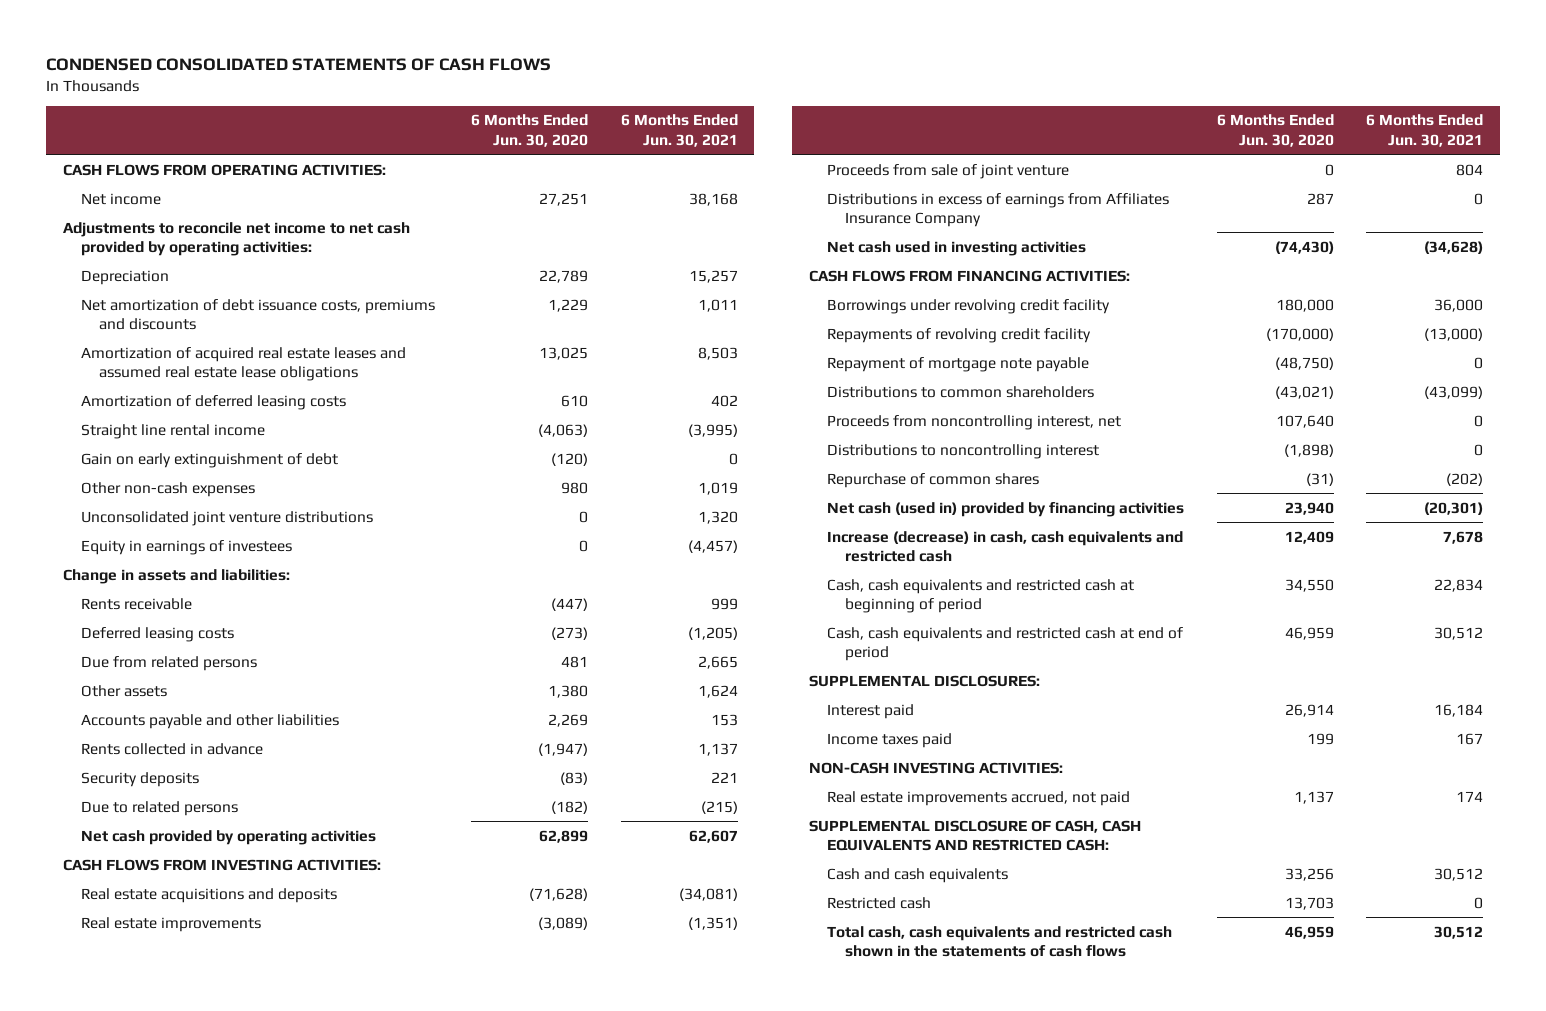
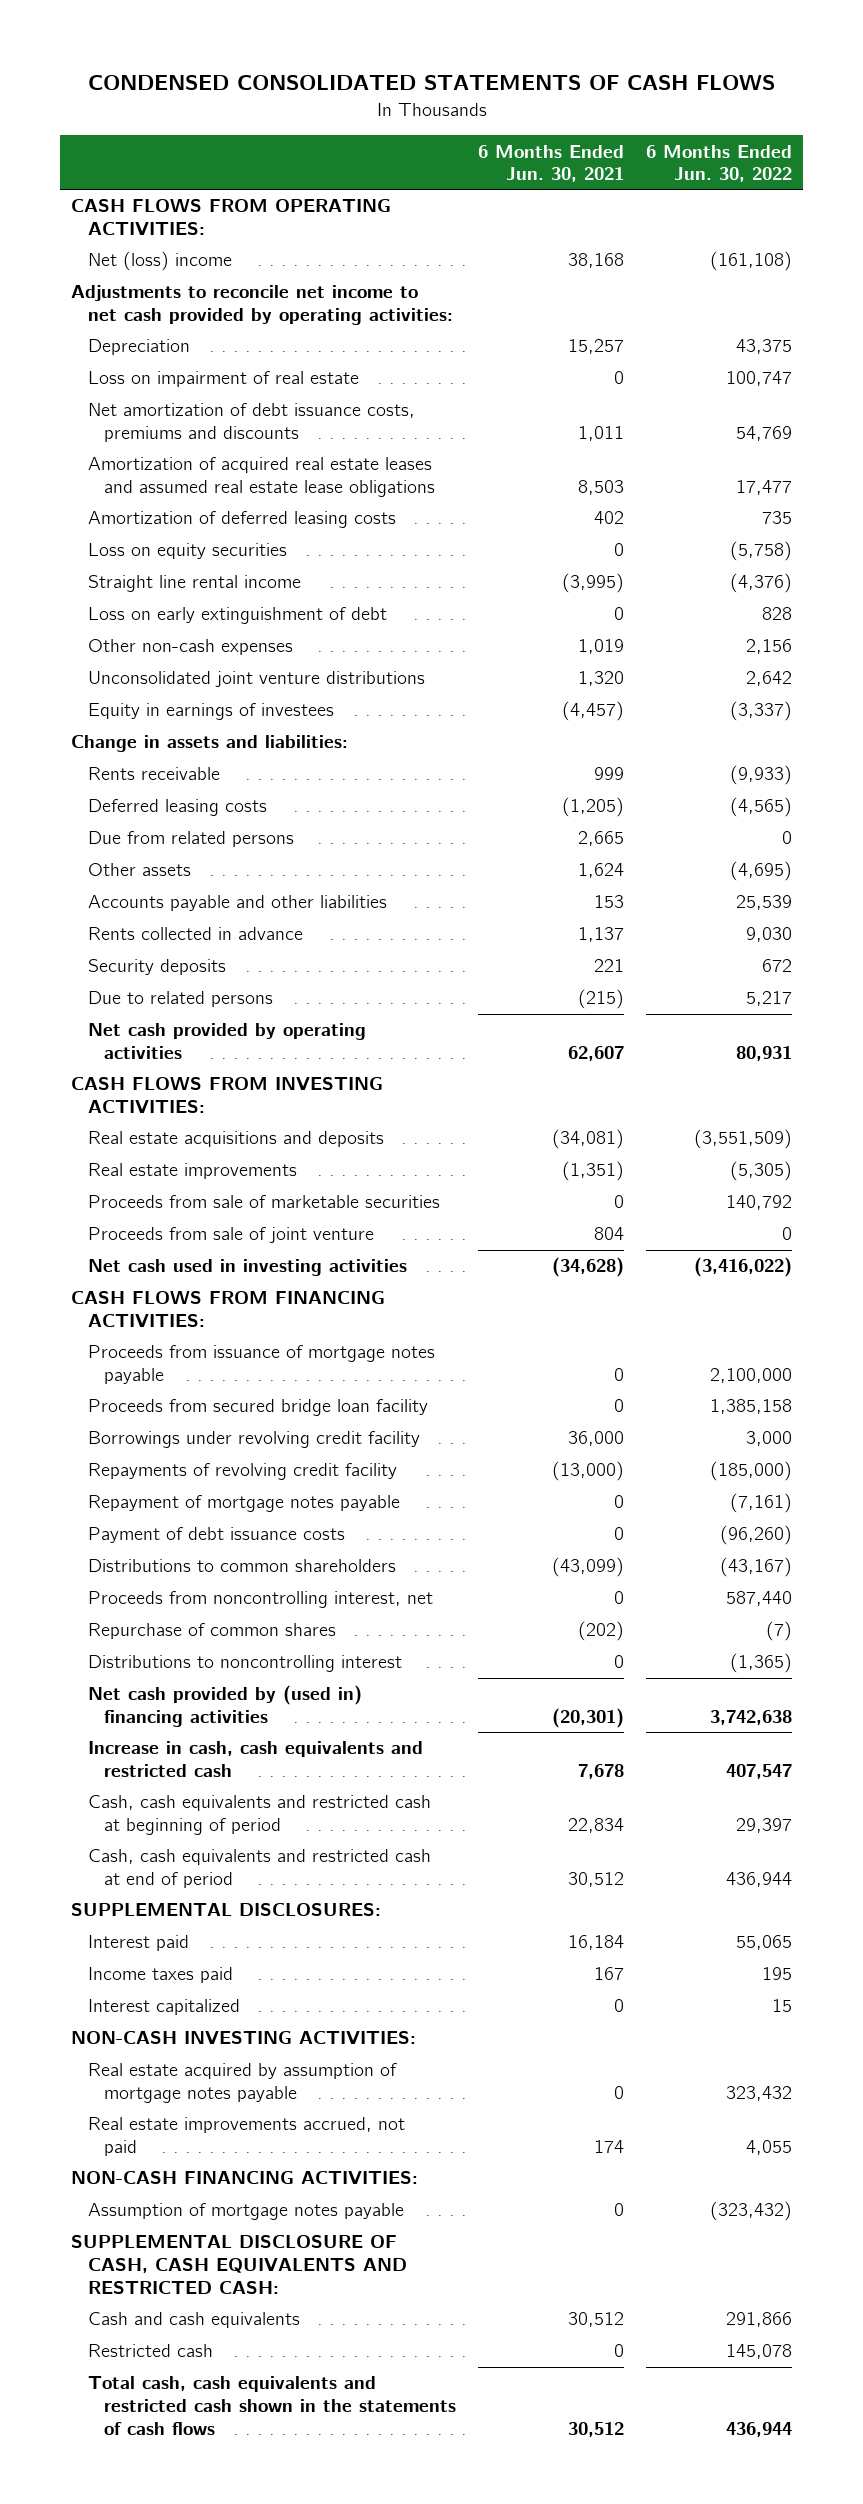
[470,114,588,147] 6 Months Ended Jun. 30, 2020 -> none
none -> [645,144,792,183] 6 Months Ended Jun. 30, 2022
[80,192,161,205] Net income -> [87,251,232,272] Net (loss) income
none -> [87,371,359,388] Loss on impairment of real estate
none -> [87,543,287,560] Loss on equity securities
[80,452,338,468] Gain on early extinguishment of debt -> [87,607,387,625] Loss on early extinguishment of debt
none -> [87,1195,440,1209] Proceeds from sale of marketable securities
[826,192,1169,227] Distributions in excess of earnings from Affiliates Insurance Company -> none
none -> [87,1345,435,1385] Proceeds from issuance of mortgage notes payable
none -> [87,1399,428,1417] Proceeds from secured bridge loan facility
[826,356,1089,372] Repayment of mortgage note payable -> [87,1495,400,1513] Repayment of mortgage notes payable
none -> [87,1527,345,1544] Payment of debt issuance costs
[826,443,1099,459] Distributions to noncontrolling interest -> [87,1655,402,1673] Distributions to noncontrolling interest
[826,501,1184,517] Net cash (used in) provided by financing activities -> [87,1685,362,1728] Net cash provided by (used in) financing activities
[826,530,1183,562] Increase (decrease) in cash, cash equivalents and restricted cash -> [87,1741,423,1778] Increase in cash, cash equivalents and restricted cash
none -> [87,1999,240,2016] Interest capitalized
none -> [87,2063,397,2104] Real estate acquired by assumption of mortgage notes payable
none -> [71,2171,419,2185] NON-CASH FINANCING ACTIVITIES:
none -> [87,2203,404,2221] Assumption of mortgage notes payable

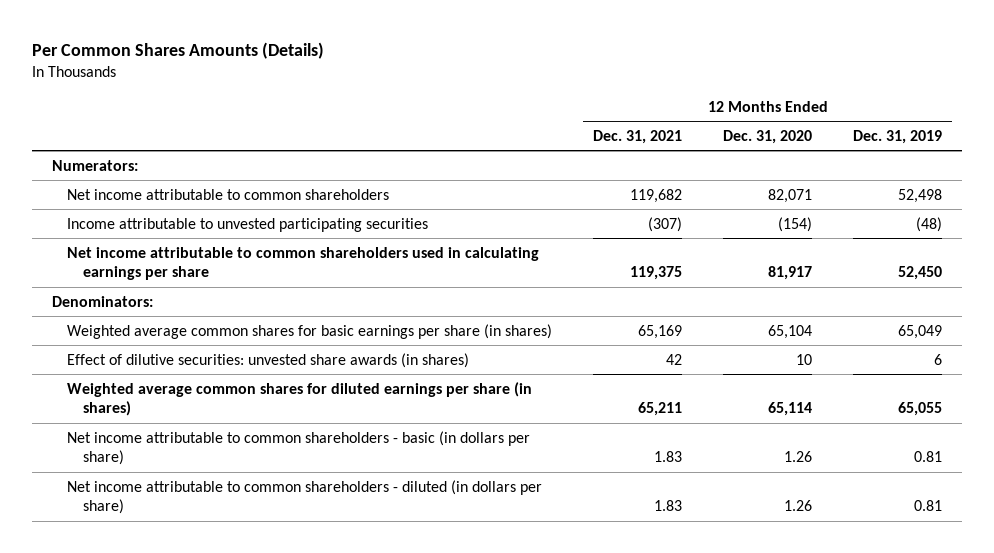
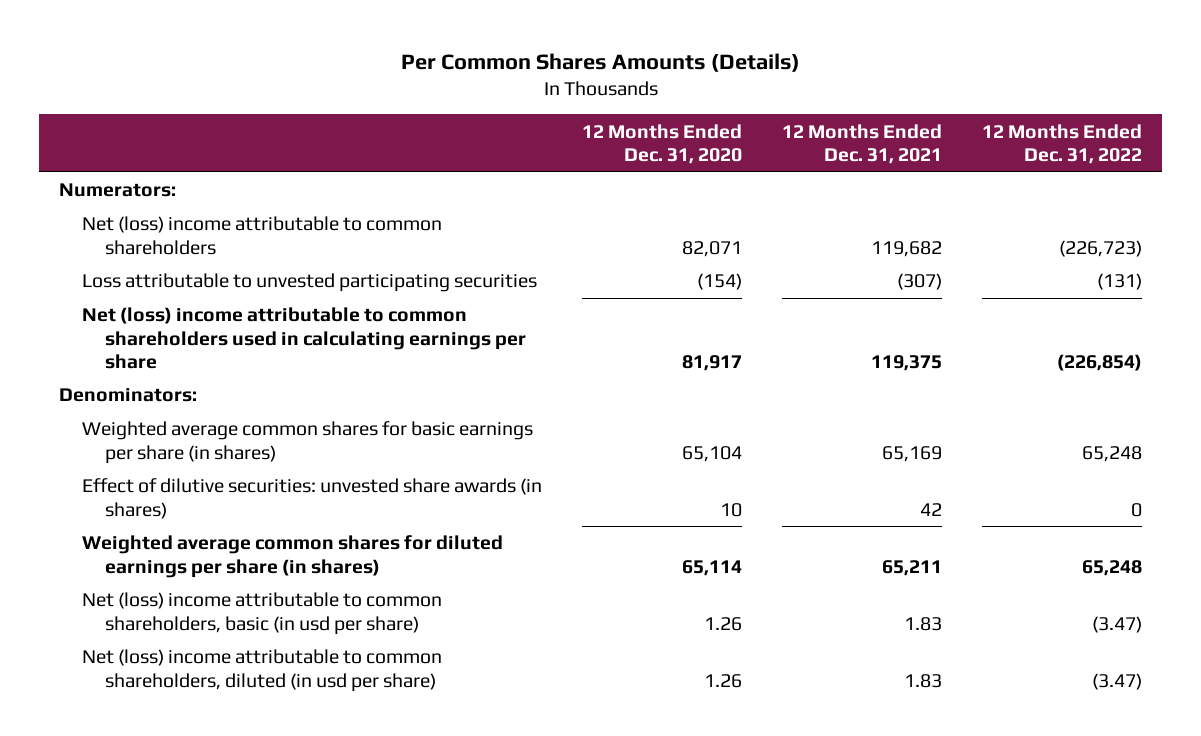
[852,129,942,144] Dec. 31, 2019 -> none
none -> [982,123,1143,164] 12 Months Ended Dec. 31, 2022
[67,188,390,200] Net income attributable to common shareholders -> [81,216,442,255] Net (loss) income attributable to common shareholders
[67,217,429,232] Income attributable to unvested participating securities -> [81,273,537,293] Loss attributable to unvested participating securities
[67,246,540,281] Net income attributable to common shareholders used in calculating earnings per share -> [81,307,526,369] Net (loss) income attributable to common shareholders used in calculating earnings per share
[67,430,531,466] Net income attributable to common shareholders - basic (in dollars per share) -> [81,592,442,635] Net (loss) income attributable to common shareholders, basic (in usd per share)
[67,479,543,515] Net income attributable to common shareholders - diluted (in dollars per share) -> [81,649,442,692] Net (loss) income attributable to common shareholders, diluted (in usd per share)

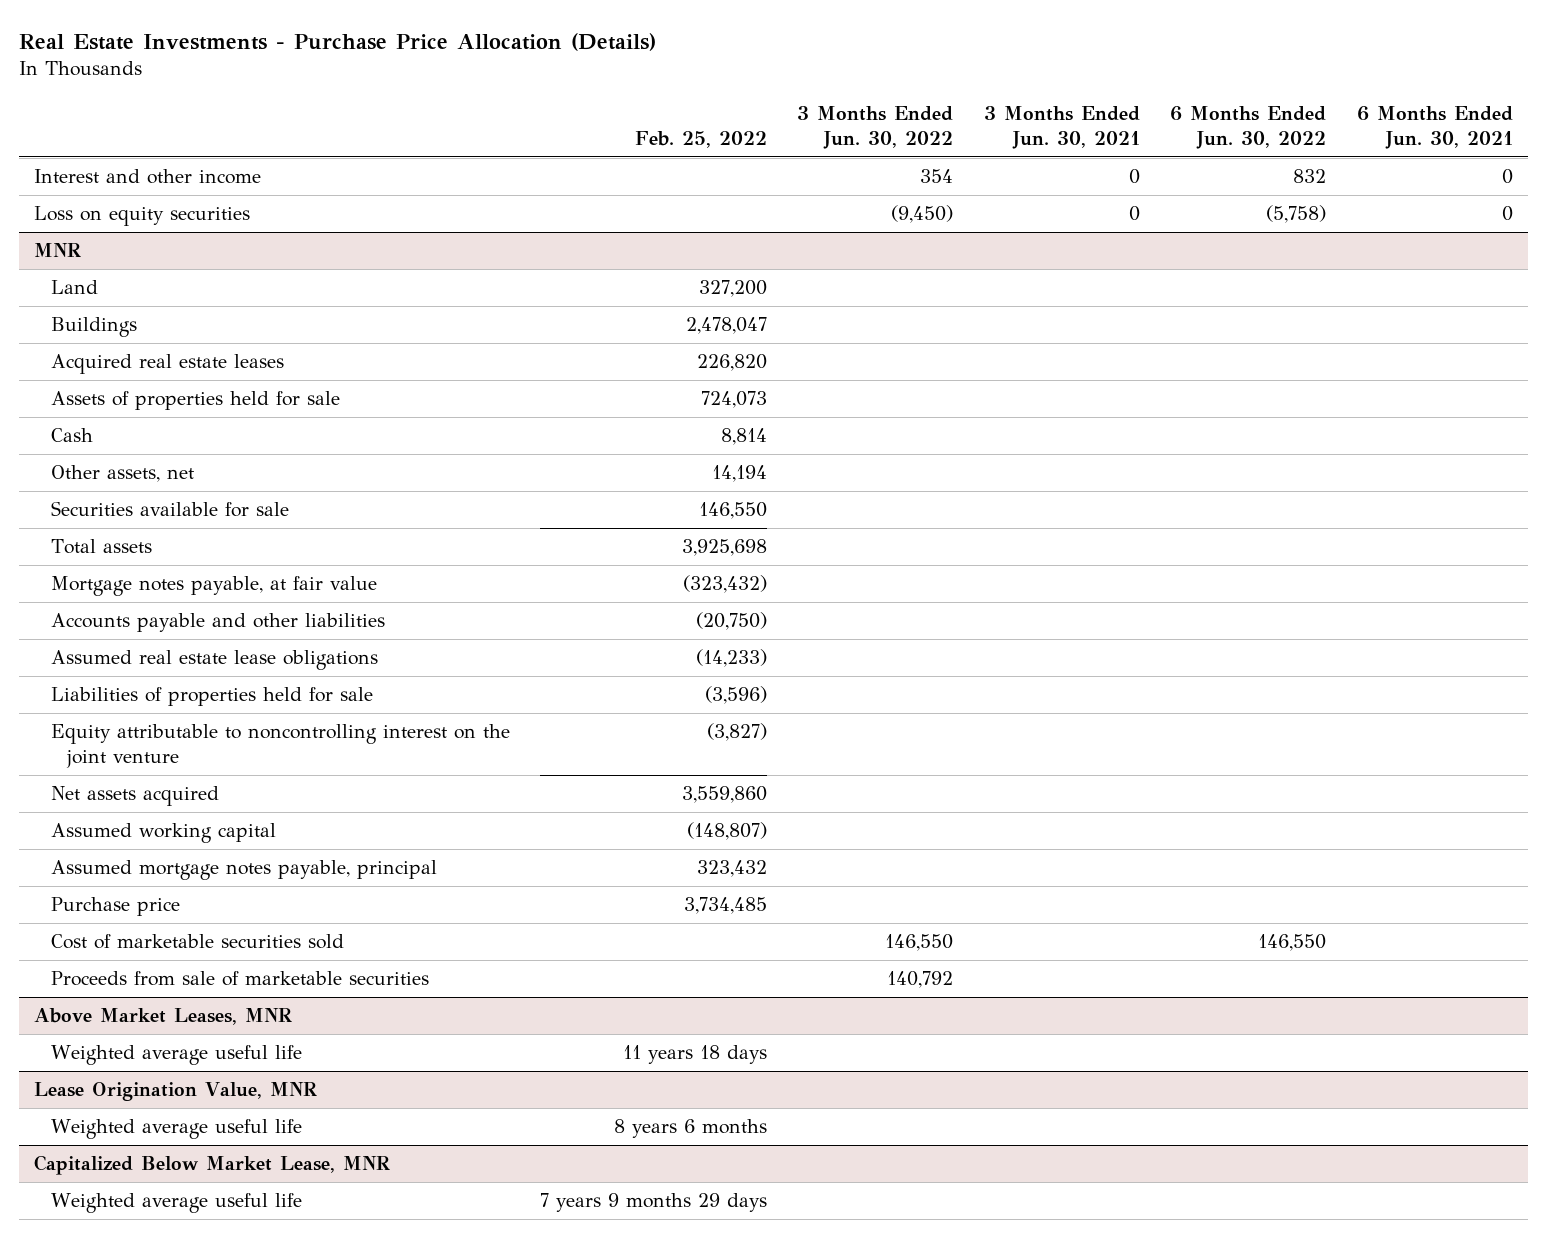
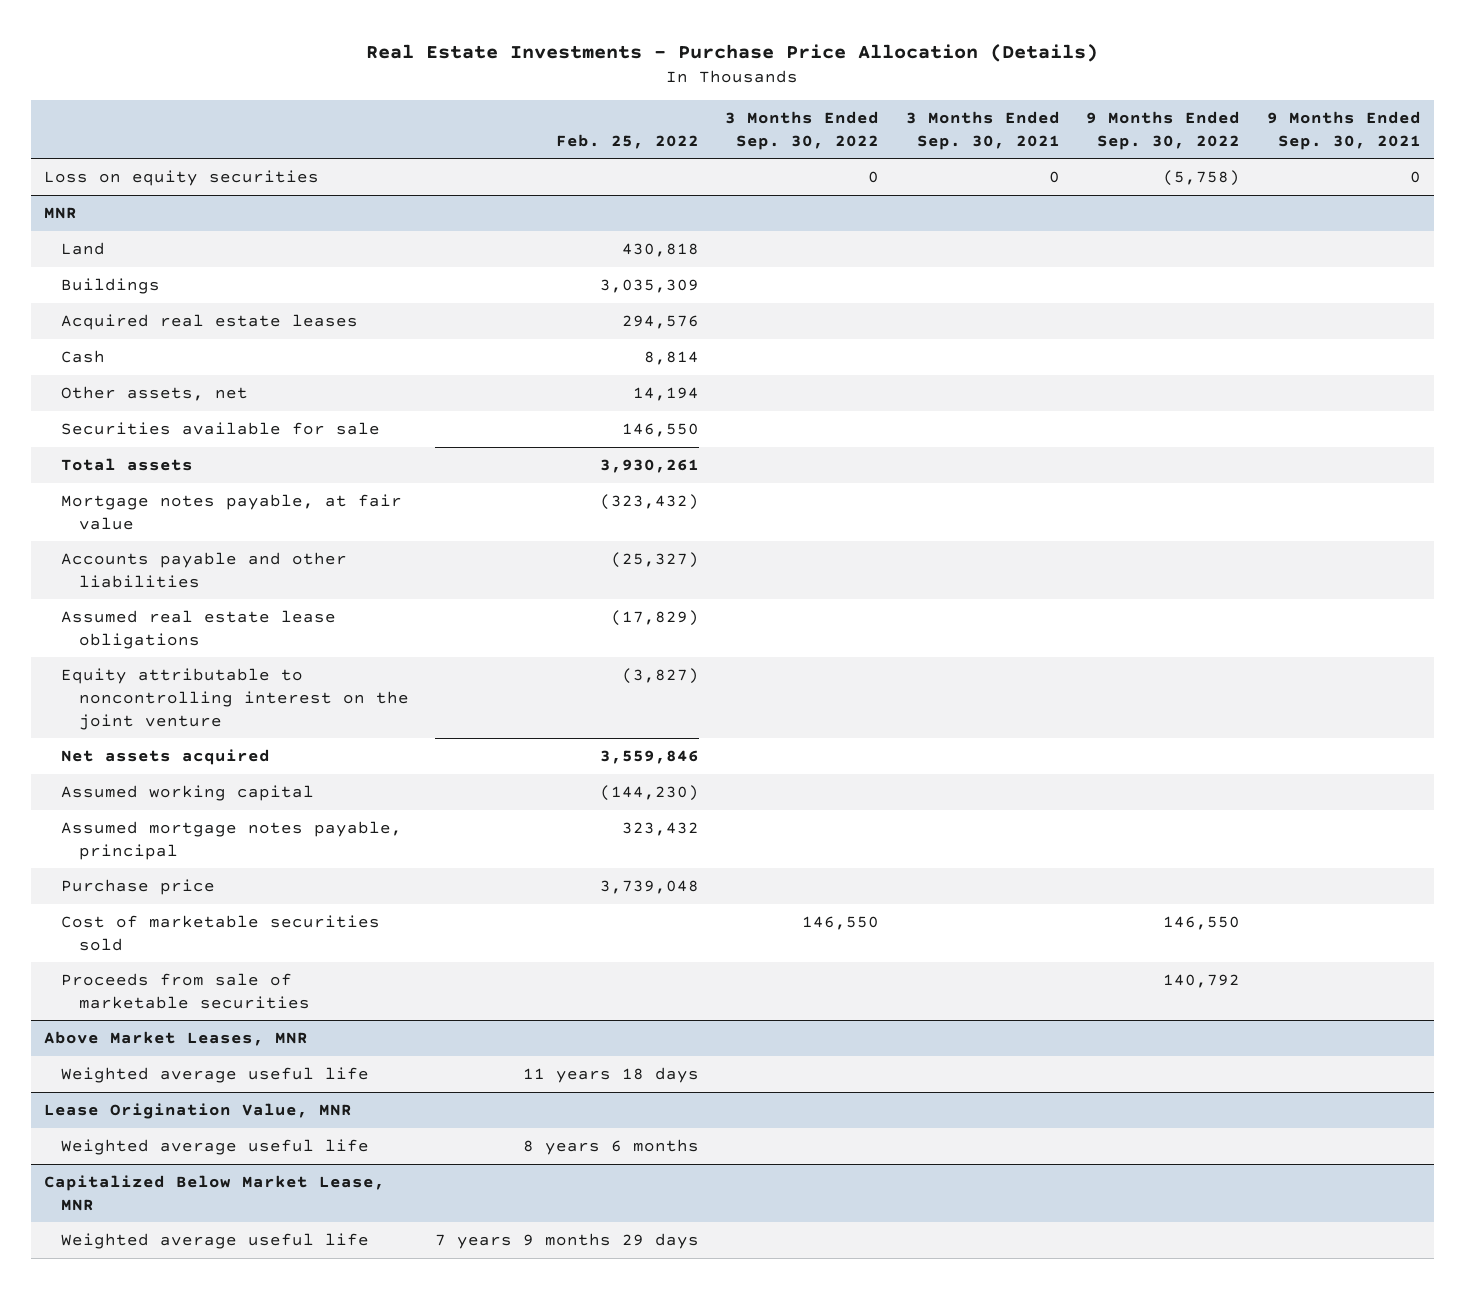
[797,106,954,149] 3 Months Ended Jun. 30, 2022 -> none
[983,106,1140,149] 3 Months Ended Jun. 30, 2021 -> none
[1170,106,1327,149] 6 Months Ended Jun. 30, 2022 -> none
[1356,106,1513,149] 6 Months Ended Jun. 30, 2021 -> none
none -> [725,111,880,150] 3 Months Ended Sep. 30, 2022
none -> [905,111,1060,150] 3 Months Ended Sep. 30, 2021
none -> [1086,111,1241,150] 9 Months Ended Sep. 30, 2022
none -> [1266,111,1421,150] 9 Months Ended Sep. 30, 2021
[34,169,262,185] Interest and other income -> none
[50,391,340,411] Assets of properties held for sale -> none
[699,280,768,298] 327,200 -> [622,243,700,258] 430,818
[686,317,768,335] 2,478,047 -> [600,279,700,294] 3,035,309
[697,354,768,372] 226,820 -> [622,315,700,330] 294,576
[682,539,768,557] 3,925,698 -> [600,459,700,474] 3,930,261
[50,687,373,707] Liabilities of properties held for sale -> none
[696,612,768,631] (20,750) -> [611,552,700,569] (25,327)
[696,649,768,668] (14,233) -> [611,610,700,627] (17,829)
[682,786,768,804] 3,559,860 -> [600,750,700,765] 3,559,846
[687,822,768,841] (148,807) -> [600,785,700,802] (144,230)
[684,897,768,915] 3,734,485 -> [600,880,700,895] 3,739,048

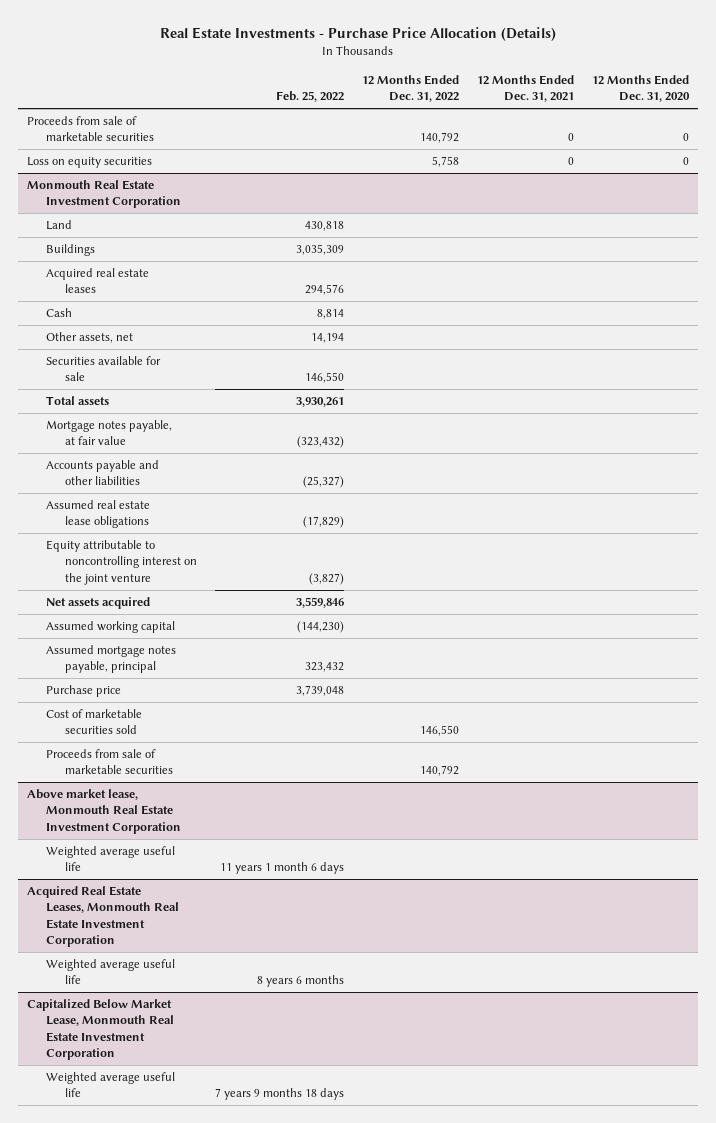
[725,111,880,150] 3 Months Ended Sep. 30, 2022 -> none
[905,111,1060,150] 3 Months Ended Sep. 30, 2021 -> none
[1086,111,1241,150] 9 Months Ended Sep. 30, 2022 -> none
[1266,111,1421,150] 9 Months Ended Sep. 30, 2021 -> none
none -> [361,74,459,103] 12 Months Ended Dec. 31, 2022
none -> [476,74,574,103] 12 Months Ended Dec. 31, 2021
none -> [591,74,690,103] 12 Months Ended Dec. 31, 2020
none -> [27,116,155,142] Proceeds from sale of marketable securities
[43,207,77,220] MNR -> [27,180,182,209] Monmouth Real Estate Investment Corporation
[43,1031,308,1047] Above Market Leases, MNR -> none
[43,1103,352,1120] Lease Origination Value, MNR -> none
none -> [27,789,182,834] Above market lease, Monmouth Real Estate Investment Corporation
[523,1067,700,1084] 11 years 18 days -> [219,862,344,875] 11 years 1 month 6 days
none -> [27,886,180,948] Acquired Real Estate Leases, Monmouth Real Estate Investment Corporation
[43,1175,385,1211] Capitalized Below Market Lease, MNR -> none
none -> [27,999,175,1061] Capitalized Below Market Lease, Monmouth Real Estate Investment Corporation
[435,1233,700,1250] 7 years 9 months 29 days -> [214,1088,344,1101] 7 years 9 months 18 days

